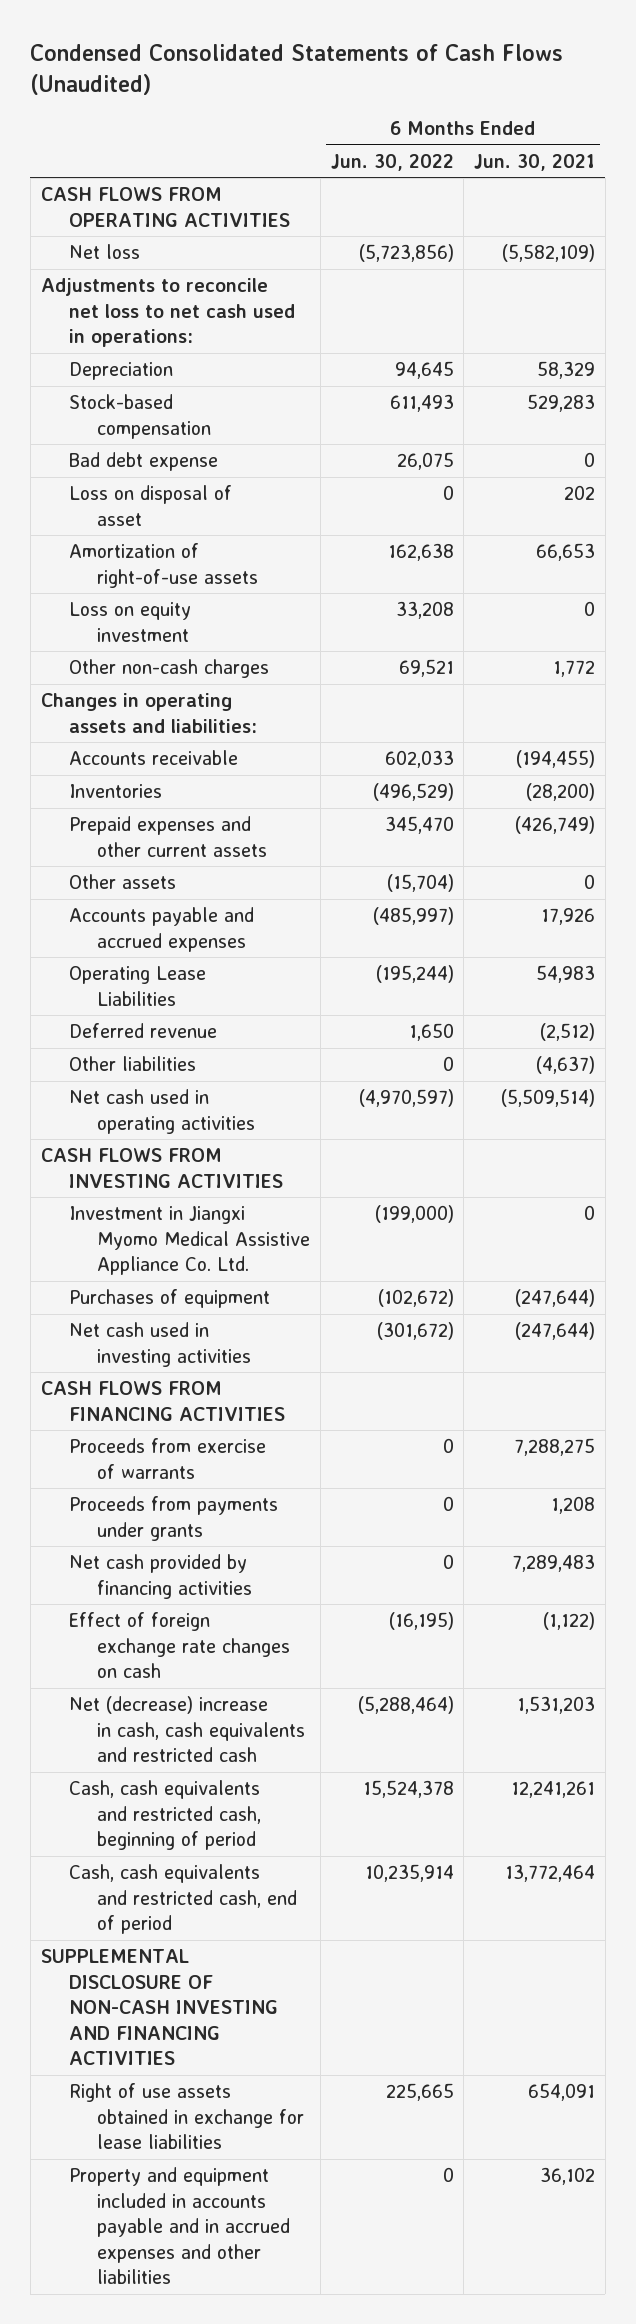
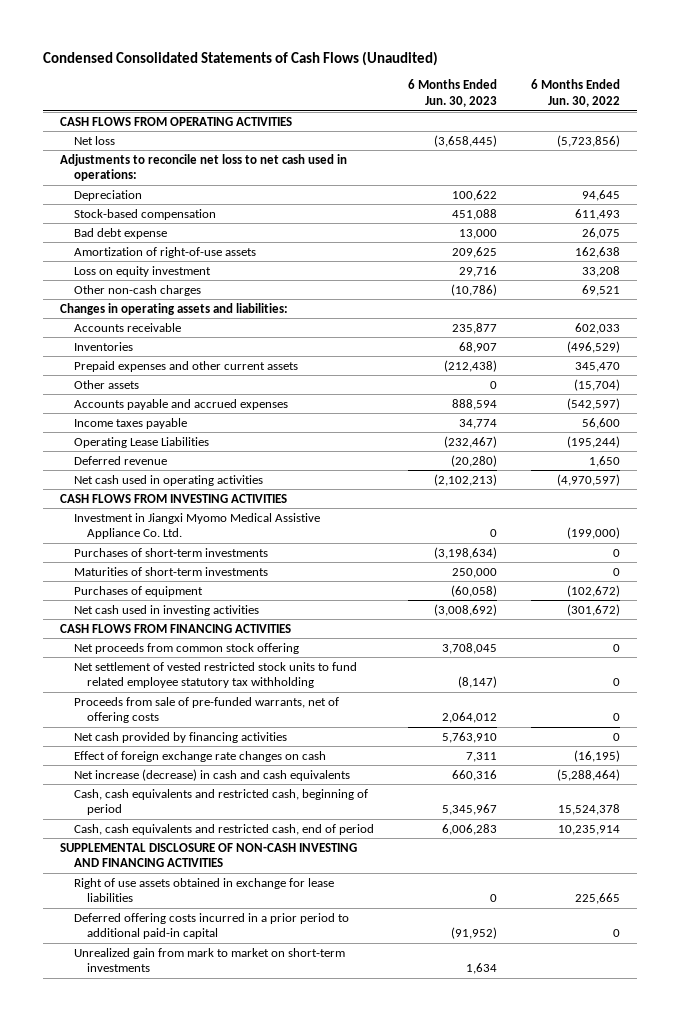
[474,153,596,171] Jun. 30, 2021 -> none
none -> [407,79,497,108] 6 Months Ended Jun. 30, 2023
[68,485,232,526] Loss on disposal of asset -> none
[372,907,454,926] (485,997) -> [567,397,621,410] (542,597)
none -> [73,417,187,429] Income taxes payable
[68,1056,196,1072] Other liabilities -> none
none -> [73,547,268,557] Purchases of short-term investments
none -> [73,566,268,576] Maturities of short-term investments
[68,1496,278,1541] Proceeds from payments under grants -> none
[68,1438,266,1479] Proceeds from exercise of warrants -> [73,642,299,654] Net proceeds from common stock offering
none -> [73,661,357,689] Net settlement of vested restricted stock units to fund related employee statutory tax withholding
none -> [73,696,339,724] Proceeds from sale of pre-funded warrants, net of offering costs
[68,1696,306,1763] Net (decrease) increase in cash, cash equivalents and restricted cash -> [73,768,350,781] Net increase (decrease) in cash and cash equivalents
[68,2167,291,2285] Property and equipment included in accounts payable and in accrued expenses and other liabilities -> none
none -> [73,912,349,940] Deferred offering costs incurred in a prior period to additional paid-in capital
none -> [73,947,345,973] Unrealized gain from mark to market on short-term investments

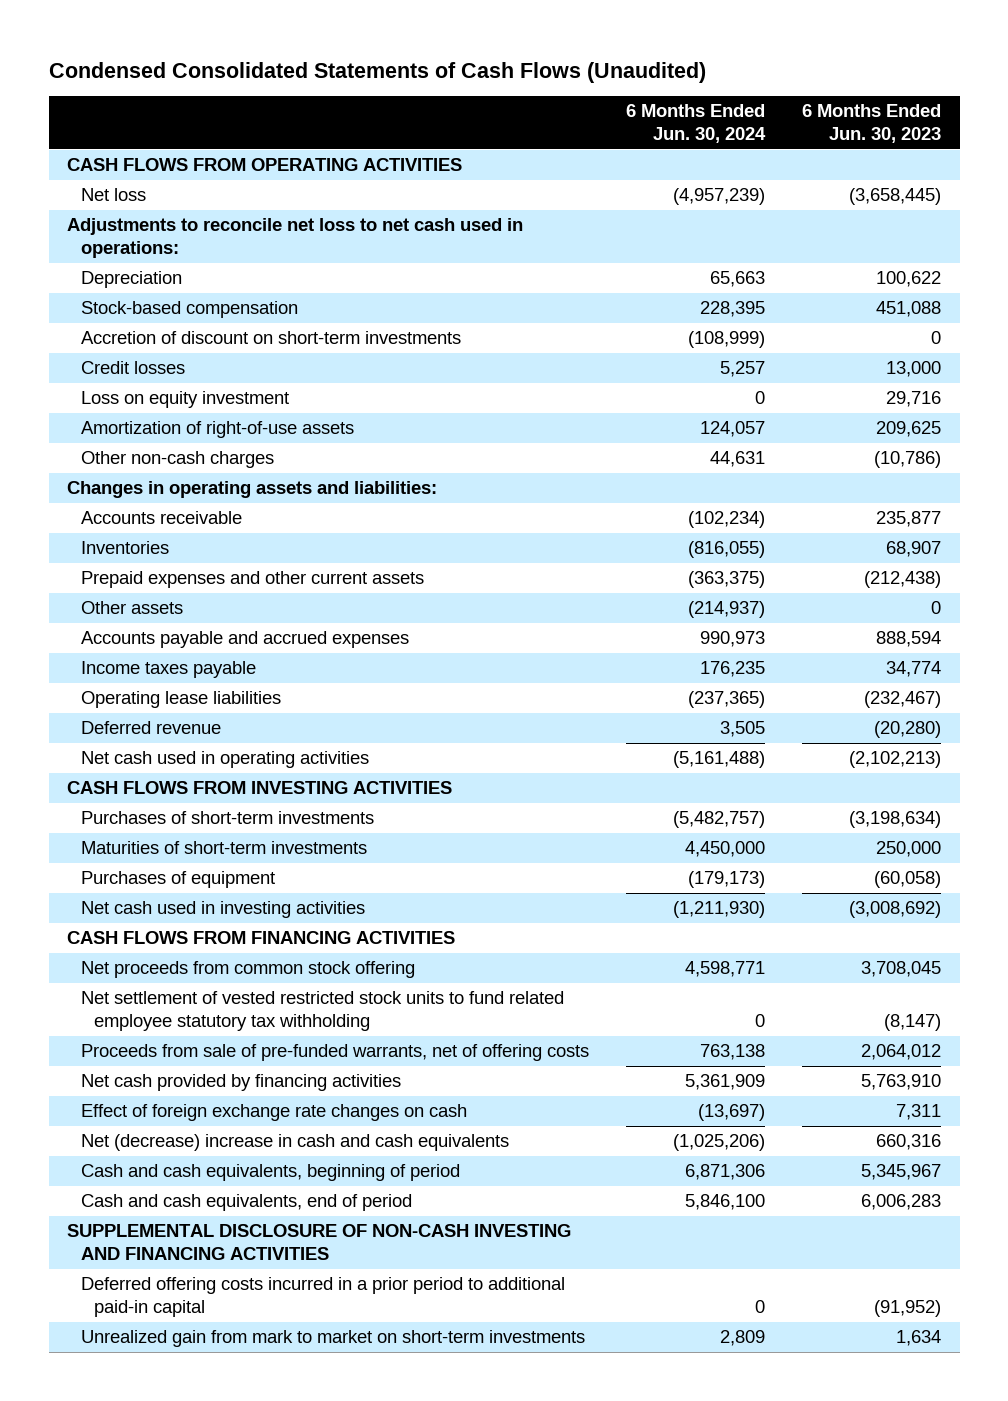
[531,79,621,108] 6 Months Ended Jun. 30, 2022 -> none
none -> [625,104,766,144] 6 Months Ended Jun. 30, 2024
none -> [80,331,461,345] Accretion of discount on short-term investments
[73,227,167,239] Bad debt expense -> [80,361,185,375] Credit losses
[73,246,256,258] Amortization of right-of-use assets -> [80,421,354,439] Amortization of right-of-use assets
[73,436,209,448] Operating Lease Liabilities -> [80,691,281,709] Operating lease liabilities
[73,512,320,540] Investment in Jiangxi Myomo Medical Assistive Appliance Co. Ltd. -> none
[73,768,350,781] Net increase (decrease) in cash and cash equivalents -> [80,1134,509,1152] Net (decrease) increase in cash and cash equivalents
[73,788,368,816] Cash, cash equivalents and restricted cash, beginning of period -> [80,1164,460,1182] Cash and cash equivalents, beginning of period
[73,823,374,835] Cash, cash equivalents and restricted cash, end of period -> [80,1194,412,1212] Cash and cash equivalents, end of period
[73,877,334,903] Right of use assets obtained in exchange for lease liabilities -> none

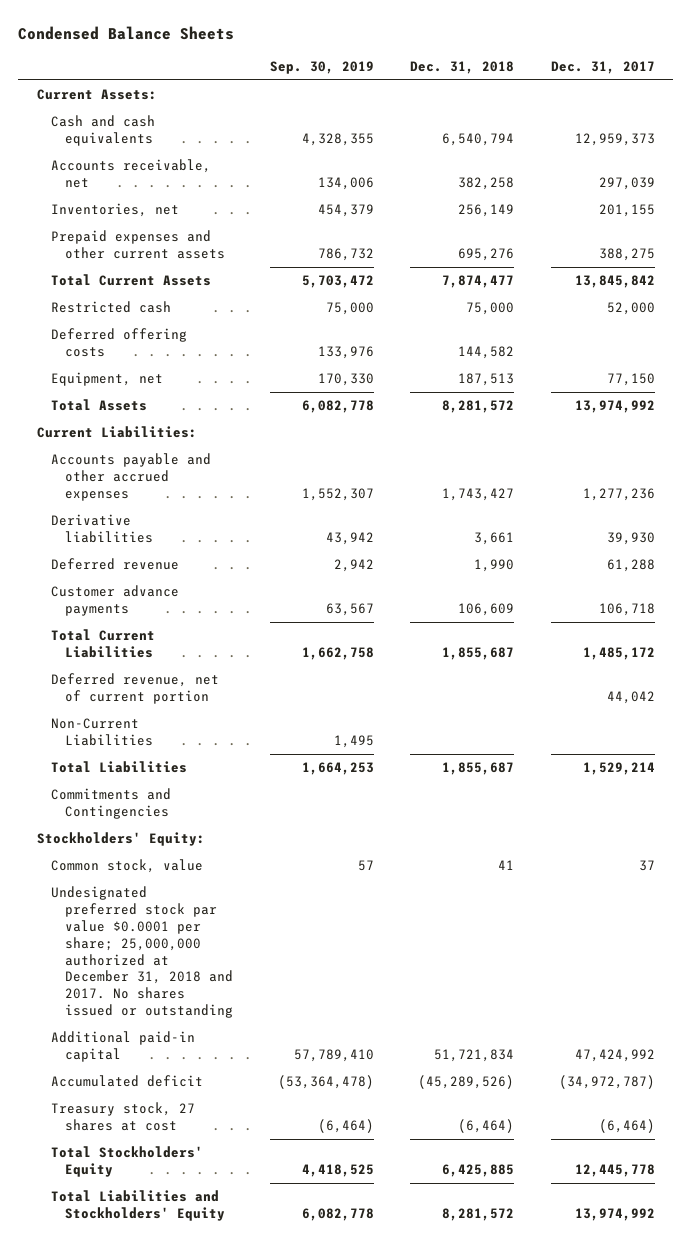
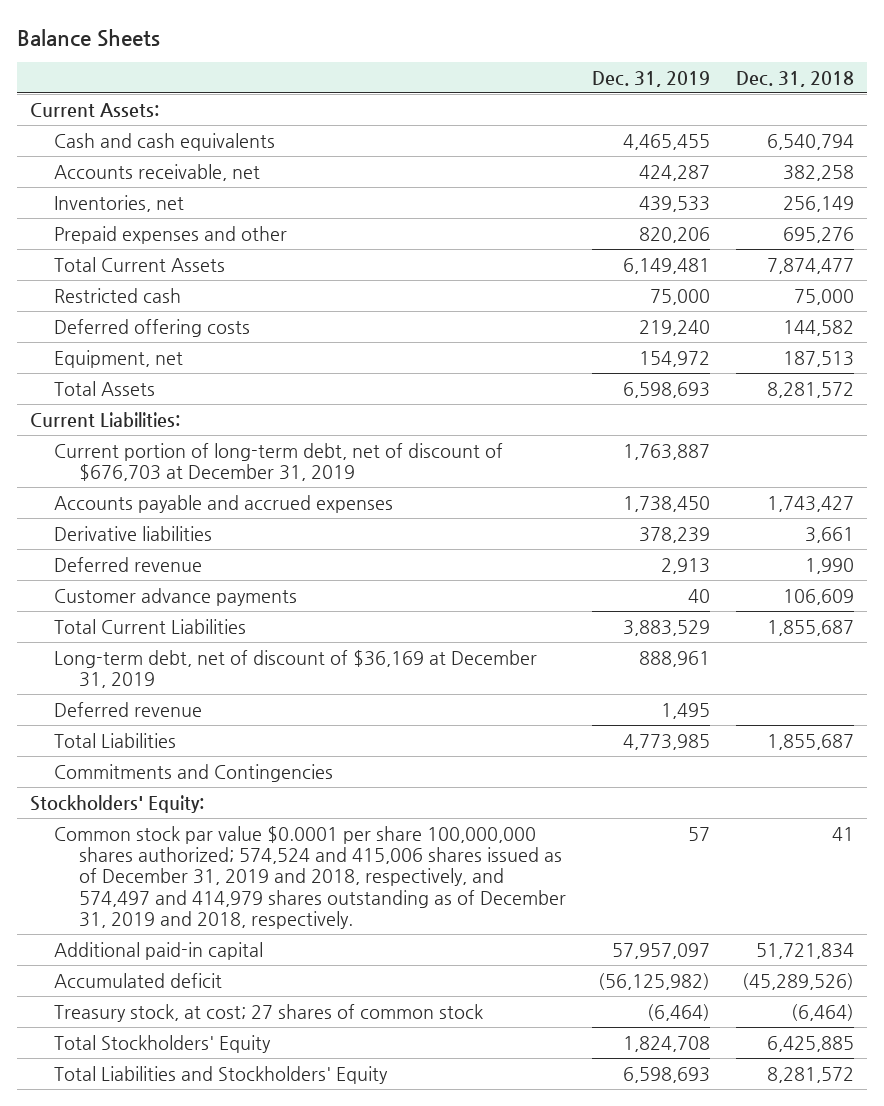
[18,26,235,41] Condensed Balance Sheets -> [16,28,160,47] Balance Sheets
[269,61,374,75] Sep. 30, 2019 -> none
[551,61,656,75] Dec. 31, 2017 -> none
none -> [591,70,710,87] Dec. 31, 2019
[50,230,226,260] Prepaid expenses and other current assets -> [54,225,288,244] Prepaid expenses and other
none -> [54,442,504,481] Current portion of long-term debt, net of discount of $676,703 at December 31, 2019
[50,453,211,501] Accounts payable and other accrued expenses -> [54,494,394,513] Accounts payable and accrued expenses
[50,718,154,747] Non-Current Liabilities -> none
none -> [54,649,538,688] Long-term debt, net of discount of $36,169 at December 31, 2019
[50,673,219,705] Deferred revenue, net of current portion -> [54,701,203,717] Deferred revenue
[50,886,234,1019] Undesignated preferred stock par value $0.0001 per share; 25,000,000 authorized at December 31, 2018 and 2017. No shares issued or outstanding -> none
[50,859,203,874] Common stock, value -> [54,825,567,930] Common stock par value $0.0001 per share 100,000,000 shares authorized; 574,524 and 415,006 shares issued as of December 31, 2019 and 2018, respectively, and 574,497 and 414,979 shares outstanding as of December 31, 2019 and 2018, respectively.
[50,1102,195,1132] Treasury stock, 27 shares at cost -> [54,1003,484,1022] Treasury stock, at cost; 27 shares of common stock

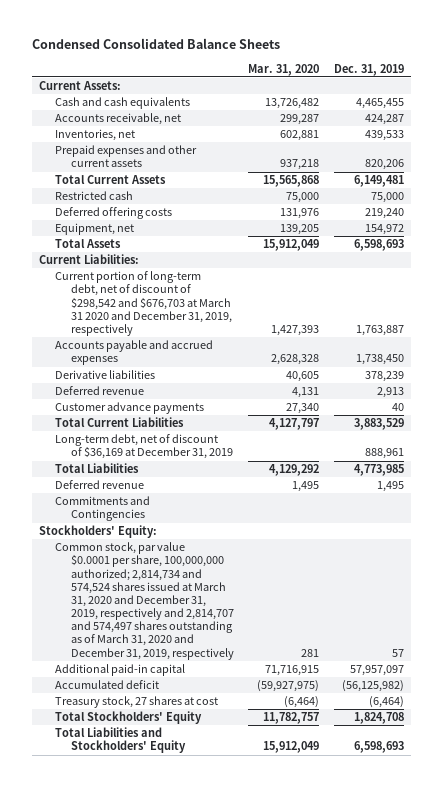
[16,28,160,47] Balance Sheets -> [32,38,281,50] Condensed Consolidated Balance Sheets
[735,70,854,87] Dec. 31, 2018 -> none
none -> [248,63,320,76] Mar. 31, 2020
[54,225,288,244] Prepaid expenses and other -> [55,145,198,168] Prepaid expenses and other current assets
[54,442,504,481] Current portion of long-term debt, net of discount of $676,703 at December 31, 2019 -> [55,271,232,336] Current portion of long-term debt, net of discount of $298,542 and $676,703 at March 31 2020 and December 31, 2019, respectively
[54,701,203,717] Deferred revenue -> [55,480,145,490] Deferred revenue
[54,825,567,930] Common stock par value $0.0001 per share 100,000,000 shares authorized; 574,524 and 415,006 shares issued as of December 31, 2019 and 2018, respectively, and 574,497 and 414,979 shares outstanding as of December 31, 2019 and 2018, respectively. -> [55,542,234,660] Common stock, par value $0.0001 per share, 100,000,000 authorized; 2,814,734 and 574,524 shares issued at March 31, 2020 and December 31, 2019, respectively and 2,814,707 and 574,497 shares outstanding as of March 31, 2020 and December 31, 2019, respectively
[54,1003,484,1022] Treasury stock, at cost; 27 shares of common stock -> [55,696,219,709] Treasury stock, 27 shares at cost

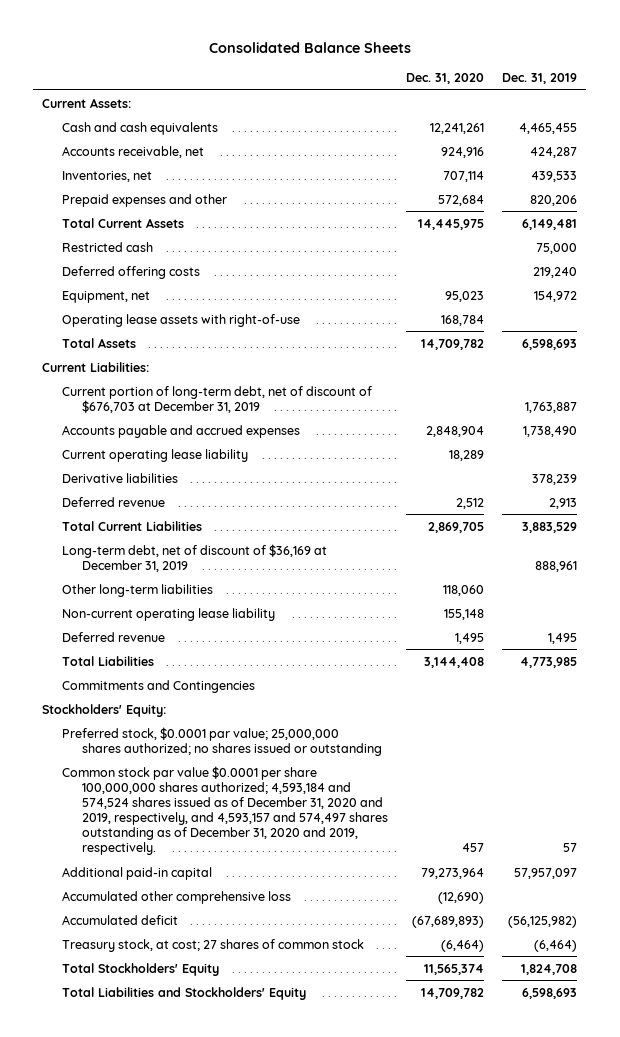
[32,38,281,50] Condensed Consolidated Balance Sheets -> [208,41,411,53] Consolidated Balance Sheets
[248,63,320,76] Mar. 31, 2020 -> none
none -> [406,72,485,84] Dec. 31, 2020
[55,145,198,168] Prepaid expenses and other current assets -> [62,193,228,207] Prepaid expenses and other
none -> [62,313,301,327] Operating lease assets with right-of-use
[55,271,232,336] Current portion of long-term debt, net of discount of $298,542 and $676,703 at March 31 2020 and December 31, 2019, respectively -> [62,385,373,413] Current portion of long-term debt, net of discount of $676,703 at December 31, 2019
[355,354,404,366] 1,738,450 -> [523,425,578,437] 1,738,490
none -> [62,448,249,462] Current operating lease liability
[55,402,205,415] Customer advance payments -> none
none -> [62,583,214,597] Other long-term liabilities
none -> [62,607,276,621] Non-current operating lease liability
[55,463,140,474] Total Liabilities -> [62,655,155,666] Total Liabilities
none -> [62,726,383,756] Preferred stock, $0.0001 par value; 25,000,000 shares authorized; no shares issued or outstanding
[55,542,234,660] Common stock, par value $0.0001 per share, 100,000,000 authorized; 2,814,734 and 574,524 shares issued at March 31, 2020 and December 31, 2019, respectively and 2,814,707 and 574,497 shares outstanding as of March 31, 2020 and December 31, 2019, respectively -> [62,765,389,856] Common stock par value $0.0001 per share 100,000,000 shares authorized; 4,593,184 and 574,524 shares issued as of December 31, 2020 and 2019, respectively, and 4,593,157 and 574,497 shares outstanding as of December 31, 2020 and 2019, respectively.
none -> [62,890,292,904] Accumulated other comprehensive loss
[55,696,219,709] Treasury stock, 27 shares at cost -> [62,938,365,952] Treasury stock, at cost; 27 shares of common stock

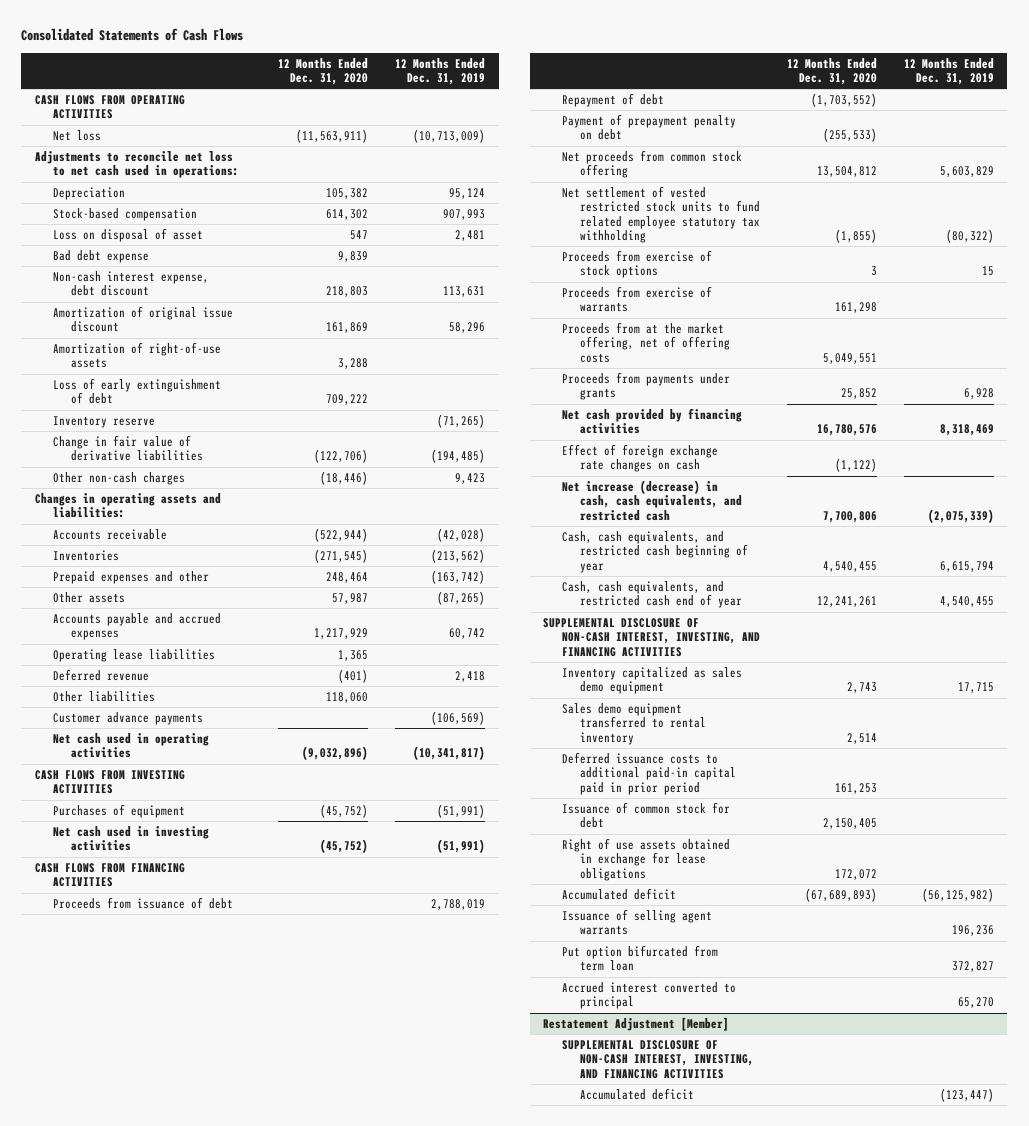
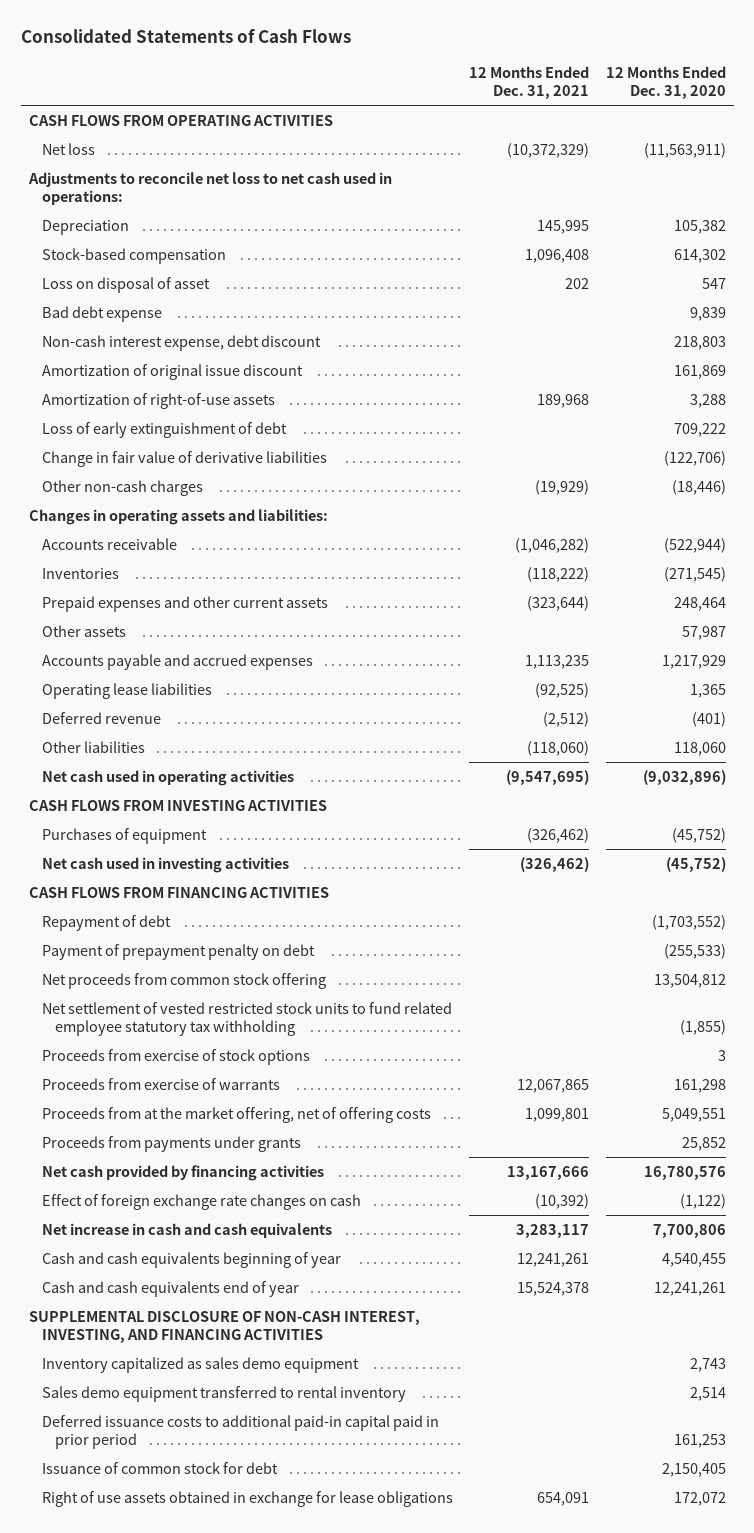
[395,57,486,85] 12 Months Ended Dec. 31, 2019 -> none
none -> [469,65,590,100] 12 Months Ended Dec. 31, 2021
[53,415,156,428] Inventory reserve -> none
[53,570,210,584] Prepaid expenses and other -> [42,595,329,612] Prepaid expenses and other current assets
[53,711,204,725] Customer advance payments -> none
[53,896,234,909] Proceeds from issuance of debt -> none
[561,479,742,521] Net increase (decrease) in cash, cash equivalents, and restricted cash -> [42,1222,333,1238] Net increase in cash and cash equivalents
[561,530,748,573] Cash, cash equivalents, and restricted cash beginning of year -> [42,1251,342,1268] Cash and cash equivalents beginning of year
[561,580,742,609] Cash, cash equivalents, and restricted cash end of year -> [42,1280,300,1297] Cash and cash equivalents end of year
[561,887,676,900] Accumulated deficit -> none
[561,908,712,936] Issuance of selling agent warrants -> none
[561,944,718,972] Put option bifurcated from term loan -> none
[561,981,736,1010] Accrued interest converted to principal -> none
[543,1016,730,1031] Restatement Adjustment [Member] -> none
[561,1039,754,1079] SUPPLEMENTAL DISCLOSURE OF NON-CASH INTEREST, INVESTING, AND FINANCING ACTIVITIES -> none
[579,1087,694,1100] Accumulated deficit -> none

